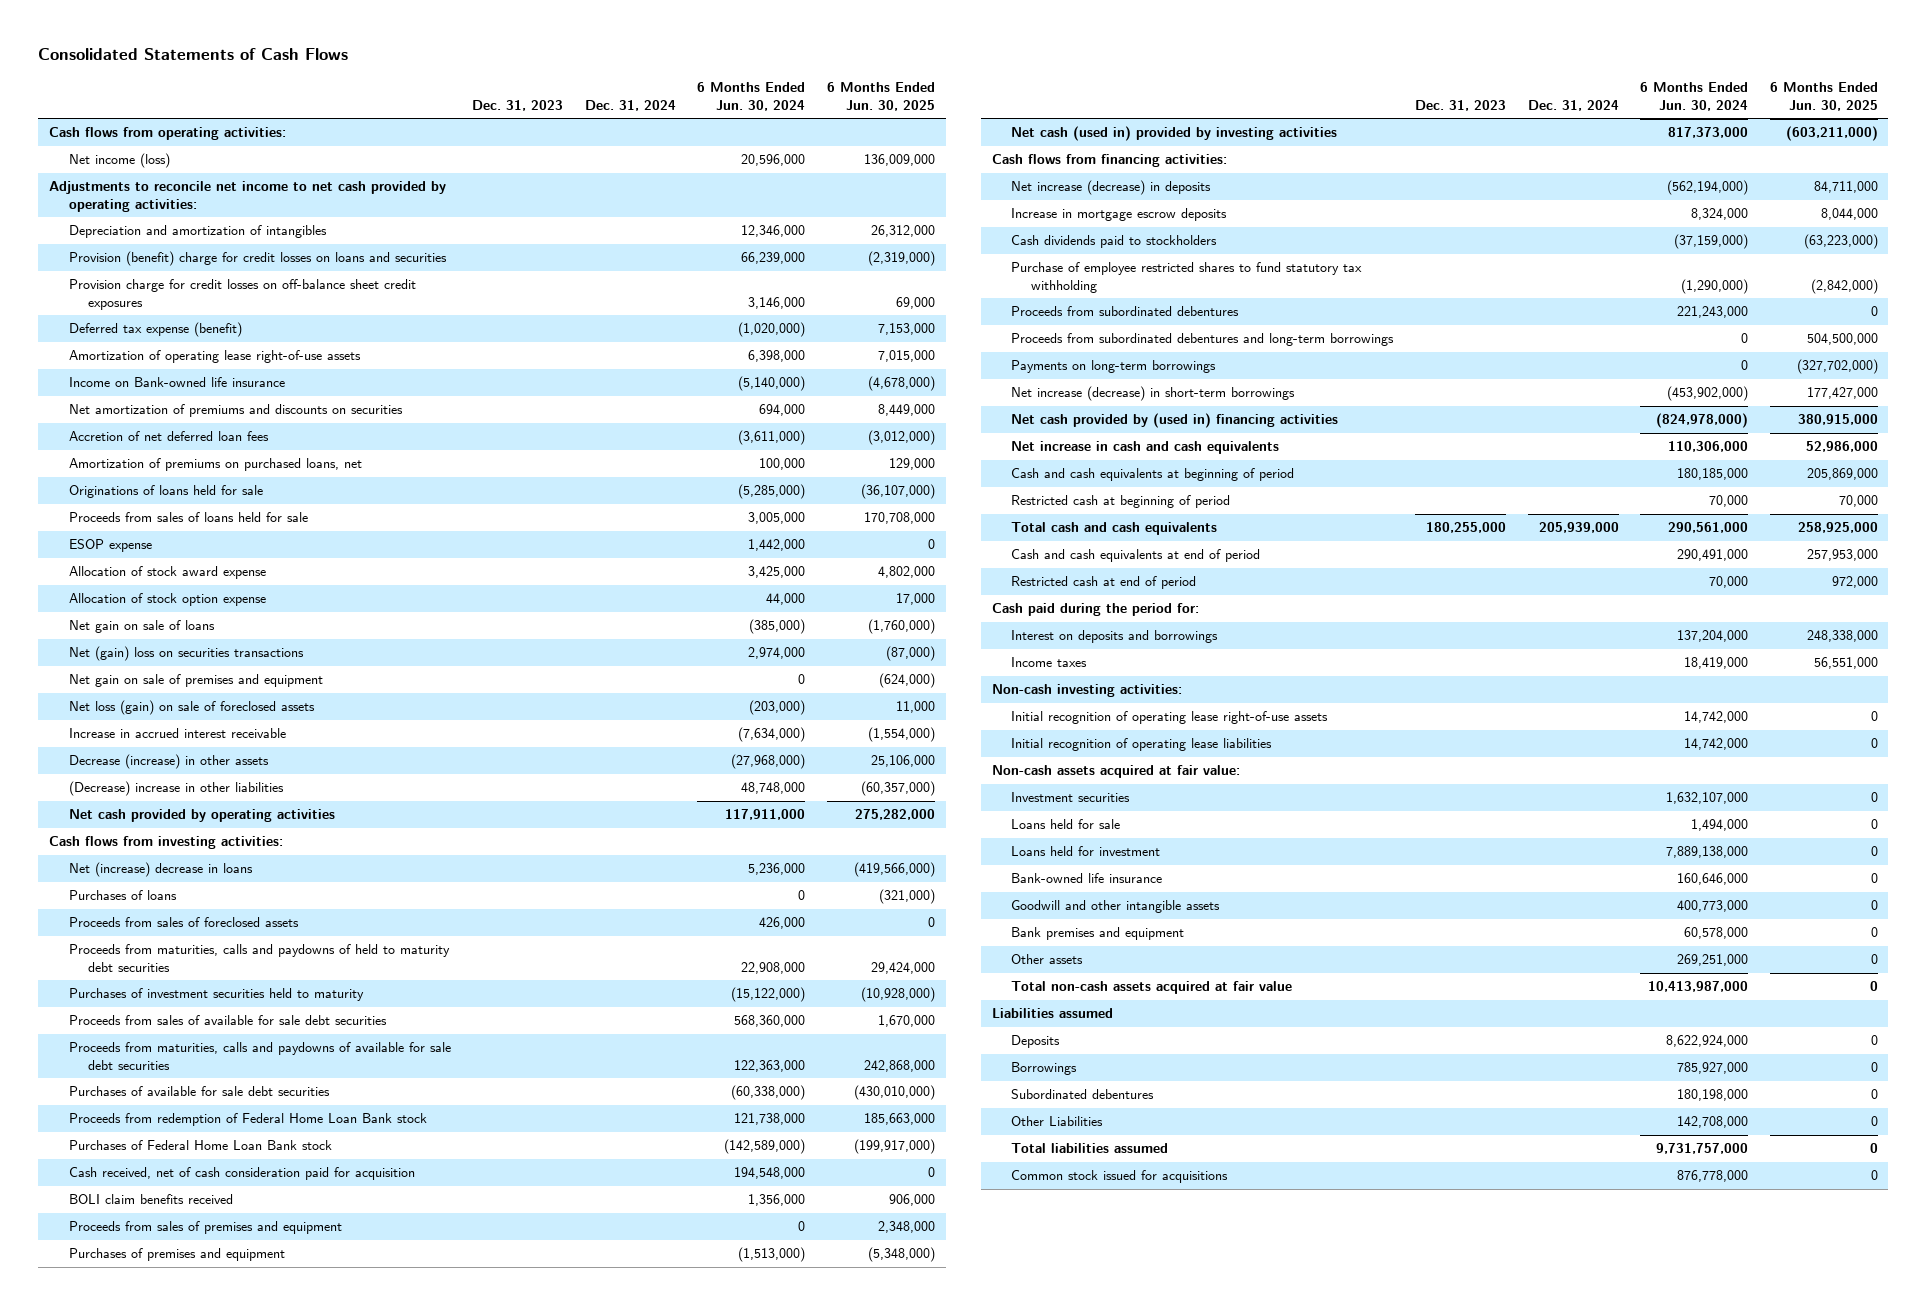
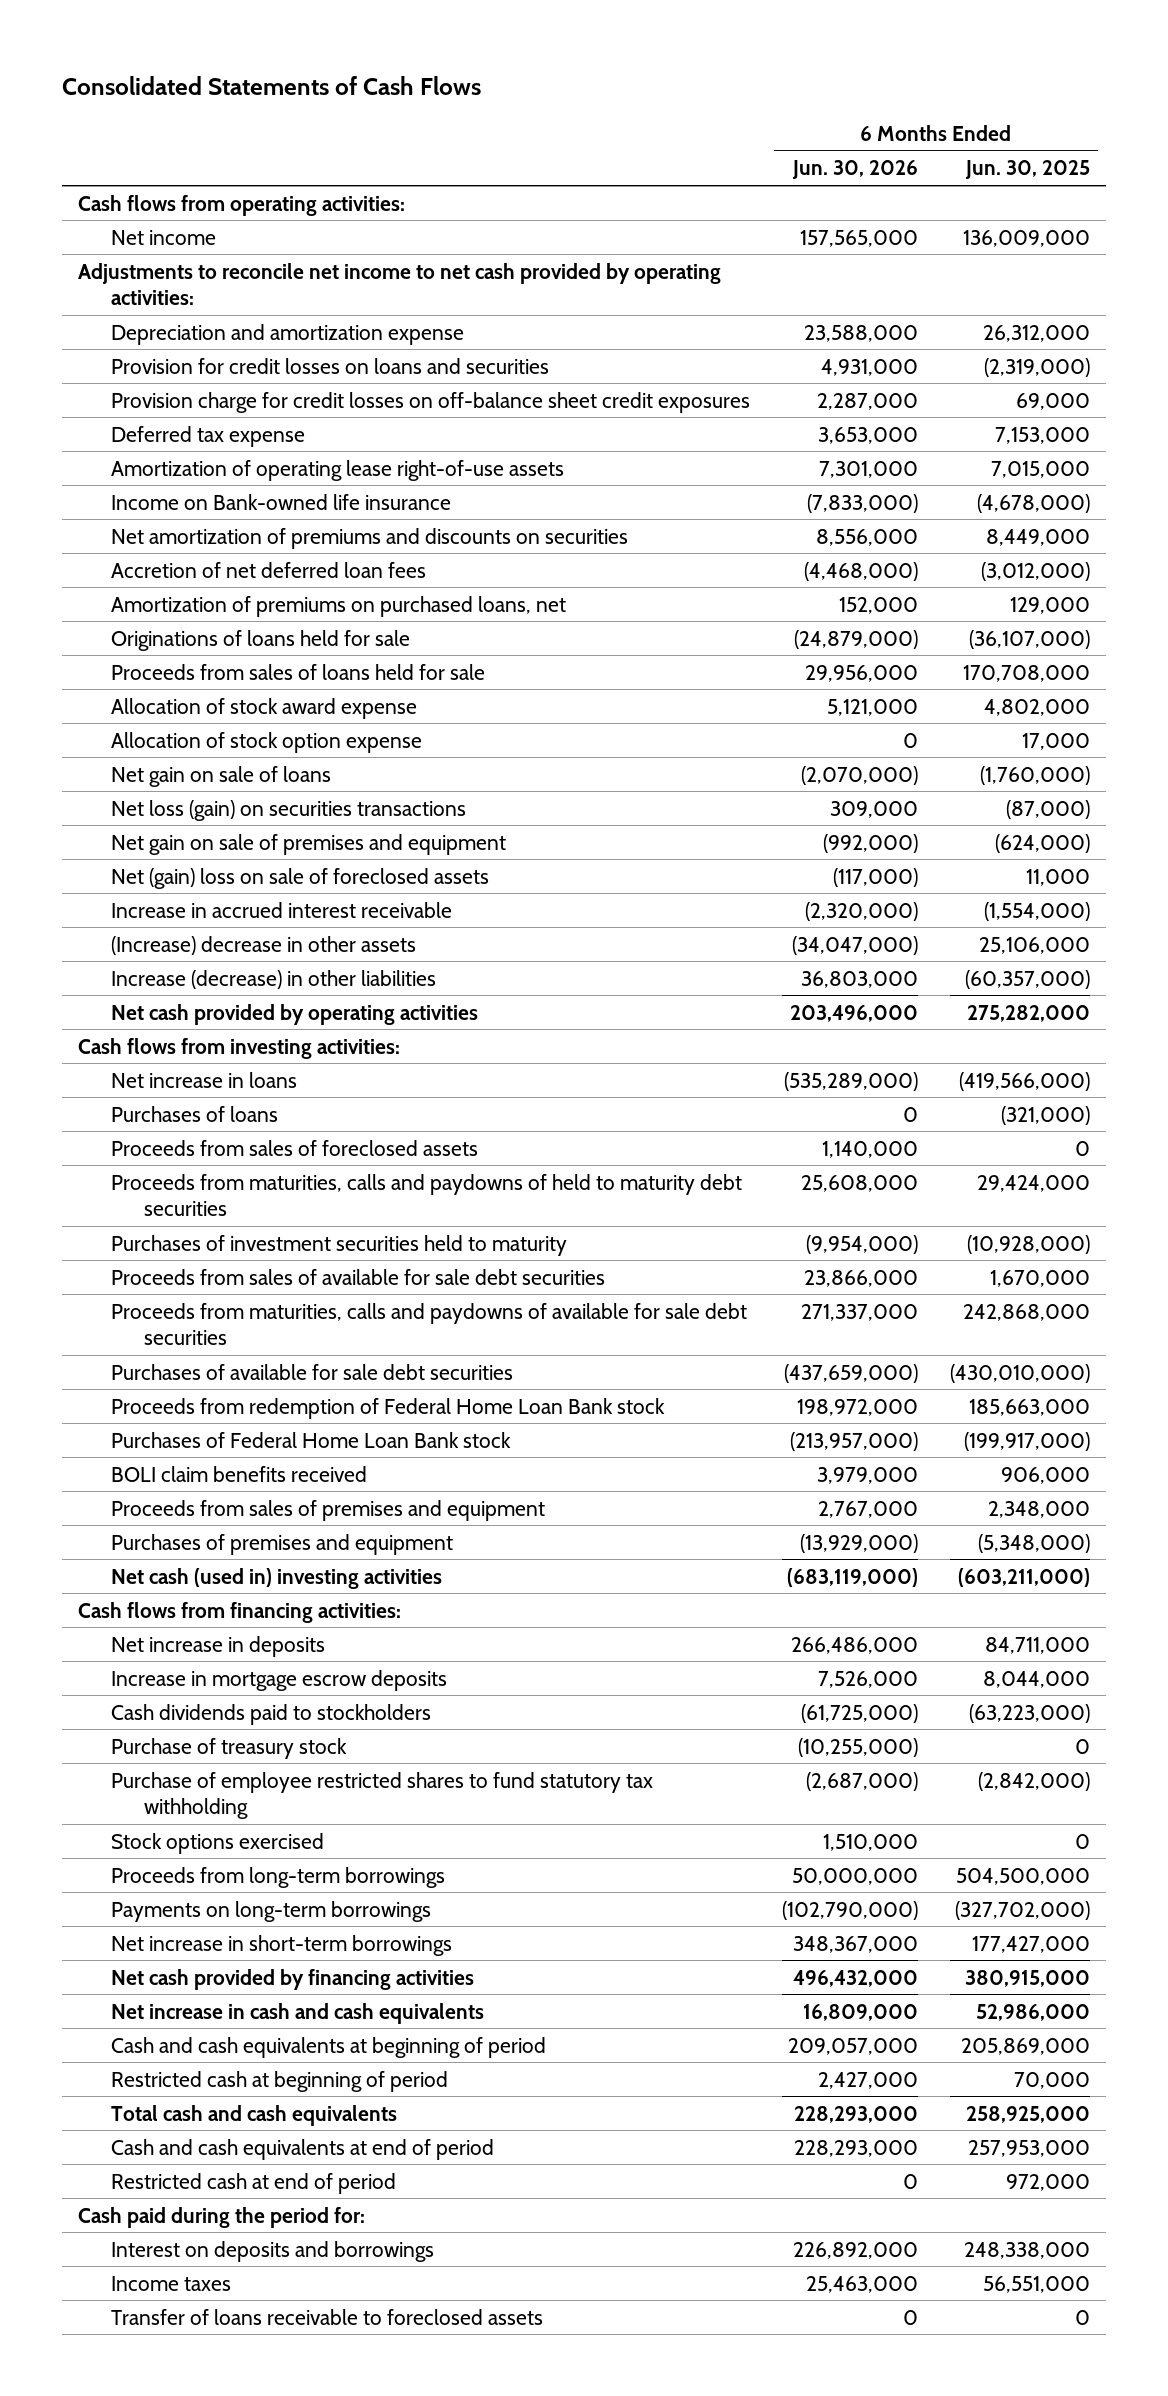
[472,100,564,112] Dec. 31, 2023 -> none
[584,100,676,112] Dec. 31, 2024 -> none
[697,82,806,112] 6 Months Ended Jun. 30, 2024 -> none
none -> [792,160,919,180] Jun. 30, 2026
[68,153,170,169] Net income (loss) -> [111,229,217,245] Net income
[68,225,327,239] Depreciation and amortization of intangibles -> [111,323,465,345] Depreciation and amortization expense
[68,251,447,267] Provision (benefit) charge for credit losses on loans and securities -> [111,357,550,374] Provision for credit losses on loans and securities
[68,322,242,338] Deferred tax expense (benefit) -> [111,425,306,447] Deferred tax expense
[68,539,152,553] ESOP expense -> none
[68,646,304,662] Net (gain) loss on securities transactions -> [111,799,467,821] Net loss (gain) on securities transactions
[68,700,315,716] Net loss (gain) on sale of foreclosed assets -> [111,867,490,889] Net (gain) loss on sale of foreclosed assets
[68,754,269,770] Decrease (increase) in other assets -> [111,935,417,955] (Increase) decrease in other assets
[68,781,284,797] (Decrease) increase in other liabilities -> [111,969,437,989] Increase (decrease) in other liabilities
[68,862,253,878] Net (increase) decrease in loans -> [111,1071,298,1088] Net increase in loans
[68,1167,415,1181] Cash received, net of cash consideration paid for acquisition -> none
[1011,126,1338,142] Net cash (used in) provided by investing activities -> [111,1567,443,1589] Net cash (used in) investing activities
[1011,180,1212,196] Net increase (decrease) in deposits -> [111,1635,326,1657] Net increase in deposits
none -> [111,1737,348,1759] Purchase of treasury stock
[1011,306,1240,317] Proceeds from subordinated debentures -> none
none -> [111,1832,325,1854] Stock options exercised
[1011,333,1395,347] Proceeds from subordinated debentures and long-term borrowings -> [111,1866,446,1888] Proceeds from long-term borrowings
[1011,386,1296,402] Net increase (decrease) in short-term borrowings -> [111,1934,453,1956] Net increase in short-term borrowings
[1011,413,1339,429] Net cash provided by (used in) financing activities -> [111,1968,475,1990] Net cash provided by financing activities
[991,684,1182,698] Non-cash investing activities: -> none
[1011,711,1329,725] Initial recognition of operating lease right-of-use assets -> none
[1011,738,1273,752] Initial recognition of operating lease liabilities -> none
[991,765,1240,779] Non-cash assets acquired at fair value: -> none
[1011,792,1131,803] Investment securities -> none
[1011,819,1121,830] Loans held for sale -> none
[1011,846,1161,857] Loans held for investment -> none
[1011,873,1163,884] Bank-owned life insurance -> none
[1011,900,1221,914] Goodwill and other intangible assets -> none
[1011,927,1185,941] Bank premises and equipment -> none
[1011,954,1084,965] Other assets -> none
[1011,981,1293,995] Total non-cash assets acquired at fair value -> none
[991,1008,1113,1019] Liabilities assumed -> none
[1011,1035,1061,1049] Deposits -> none
[1011,1062,1078,1076] Borrowings -> none
[1011,1089,1155,1100] Subordinated debentures -> none
[1011,1116,1104,1127] Other Liabilities -> none
[1011,1143,1169,1154] Total liabilities assumed -> none
[1011,1170,1229,1184] Common stock issued for acquisitions -> none
none -> [111,2308,544,2325] Transfer of loans receivable to foreclosed assets

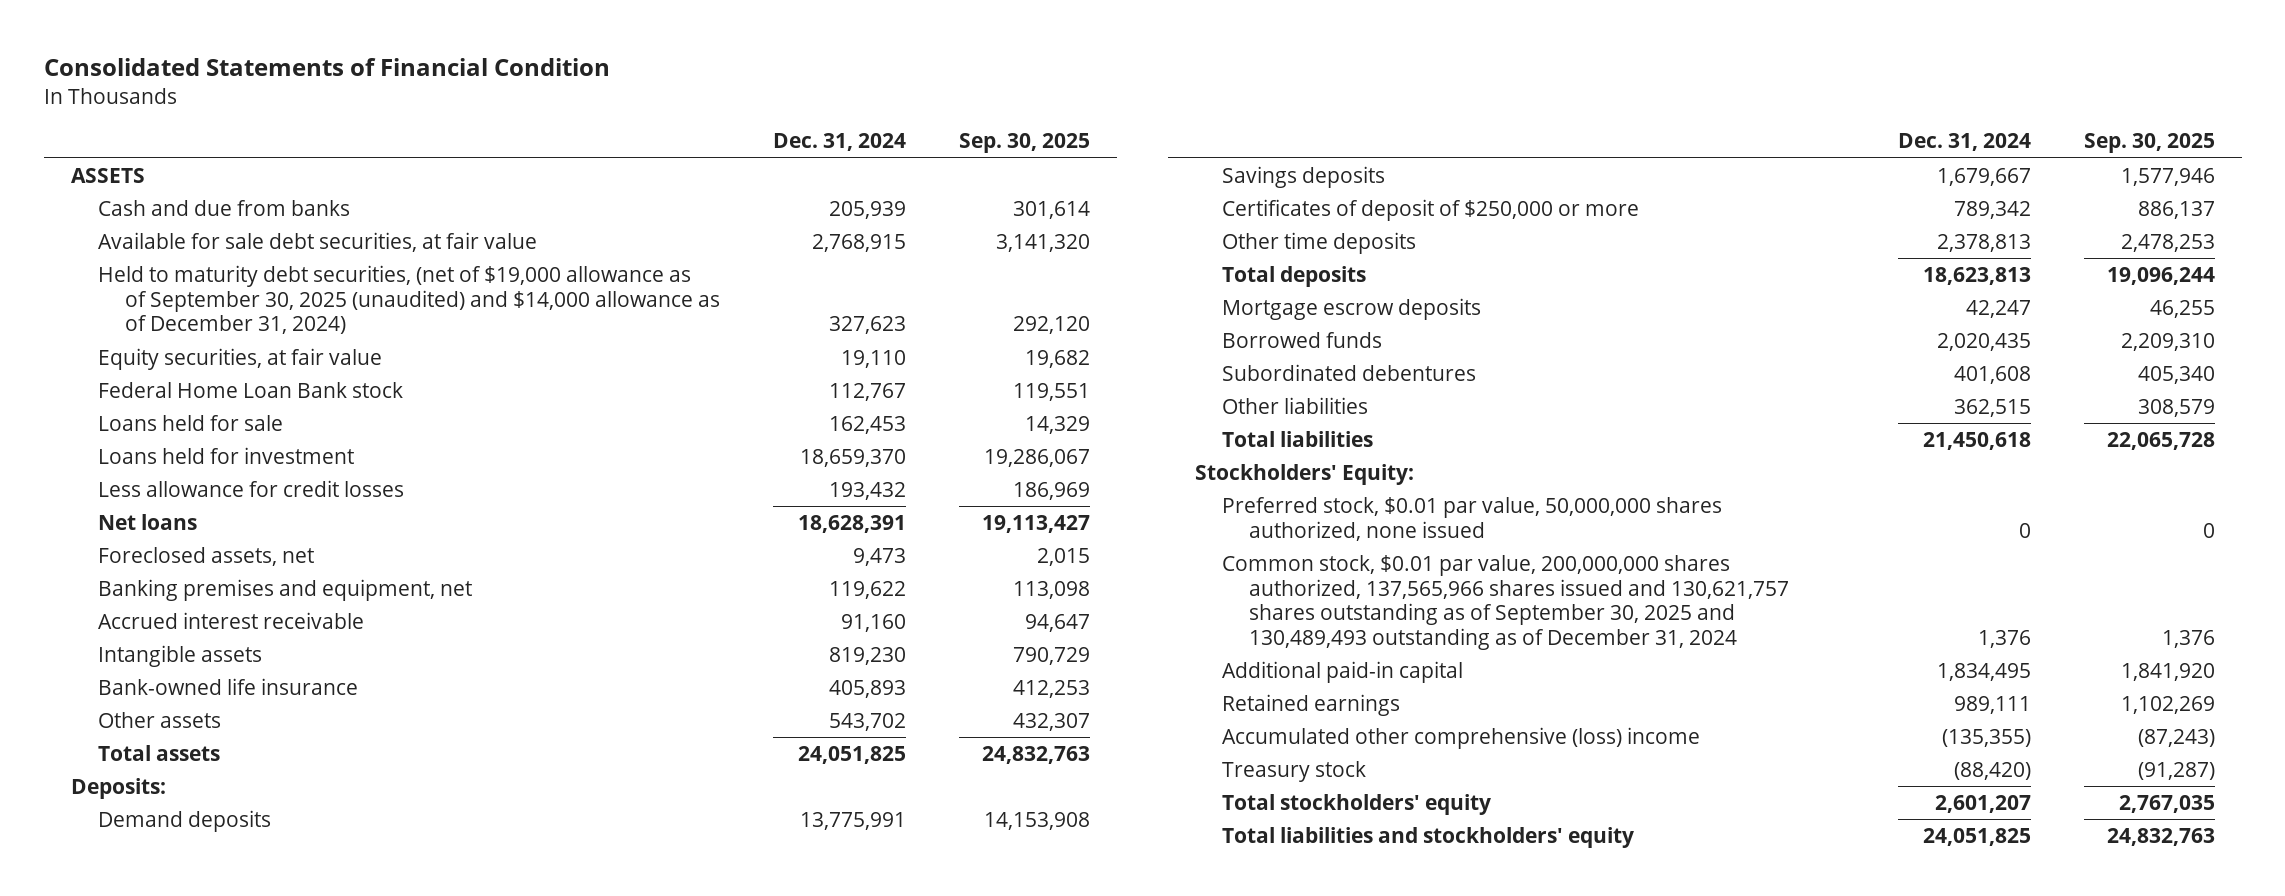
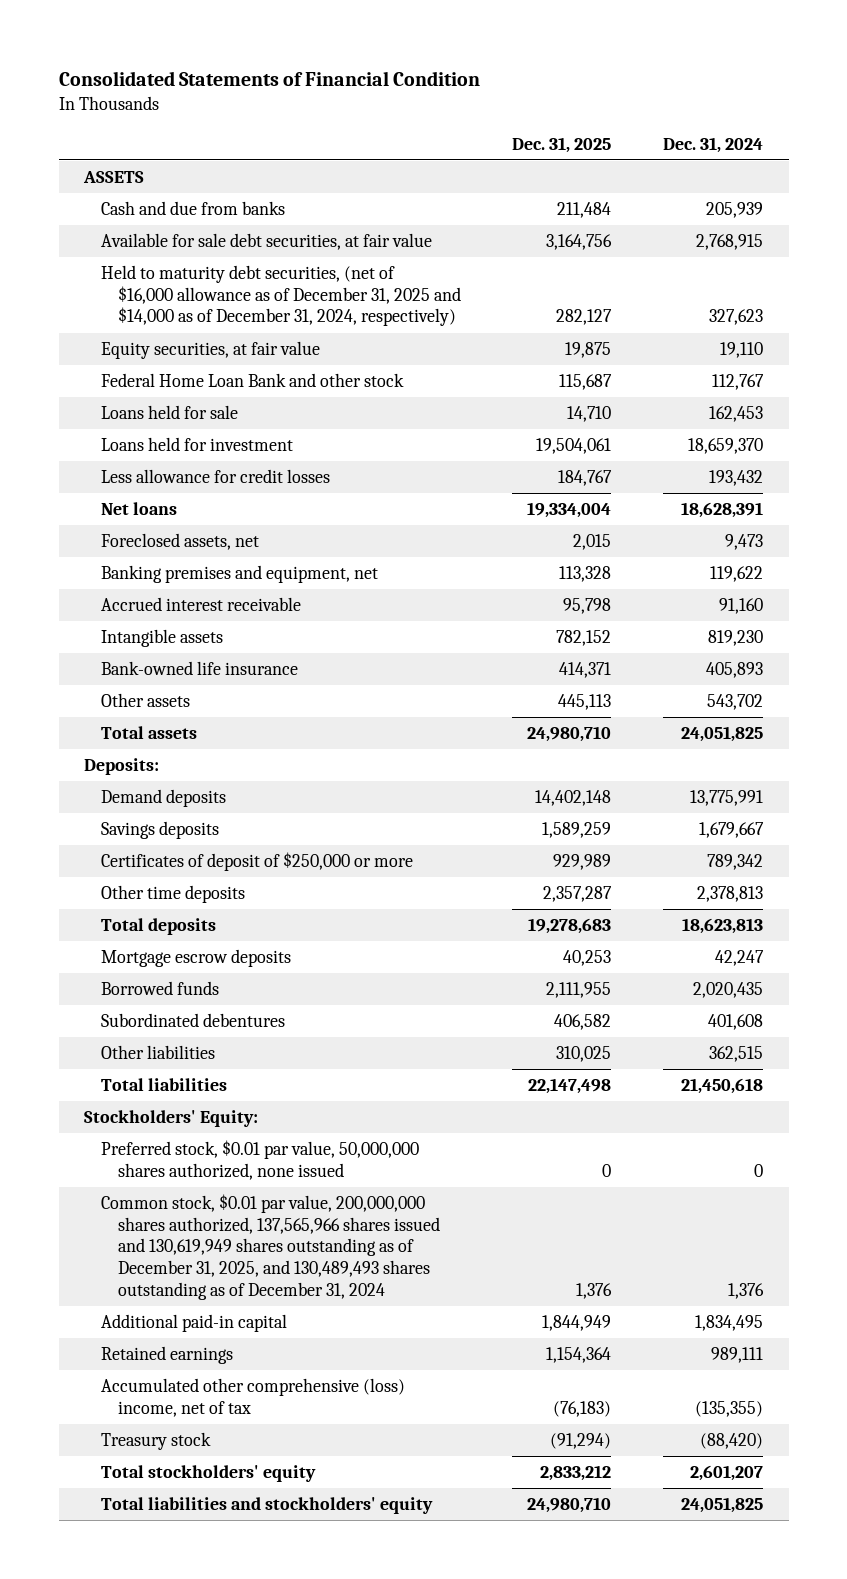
[959,133,1091,154] Sep. 30, 2025 -> none
none -> [512,136,612,153] Dec. 31, 2025
[97,265,720,335] Held to maturity debt securities, (net of $19,000 allowance as of September 30, 2025 (unaudited) and $14,000 allowance as of December 31, 2024) -> [101,265,461,327] Held to maturity debt securities, (net of $16,000 allowance as of December 31, 2025 and $14,000 as of December 31, 2024, respectively)
[97,382,403,399] Federal Home Loan Bank stock -> [101,373,405,388] Federal Home Loan Bank and other stock
[1222,555,1790,650] Common stock, $0.01 par value, 200,000,000 shares authorized, 137,565,966 shares issued and 130,621,757 shares outstanding as of September 30, 2025 and 130,489,493 outstanding as of December 31, 2024 -> [101,1194,440,1300] Common stock, $0.01 par value, 200,000,000 shares authorized, 137,565,966 shares issued and 130,619,949 shares outstanding as of December 31, 2025, and 130,489,493 shares outstanding as of December 31, 2024
[1222,727,1701,750] Accumulated other comprehensive (loss) income -> [101,1378,406,1417] Accumulated other comprehensive (loss) income, net of tax

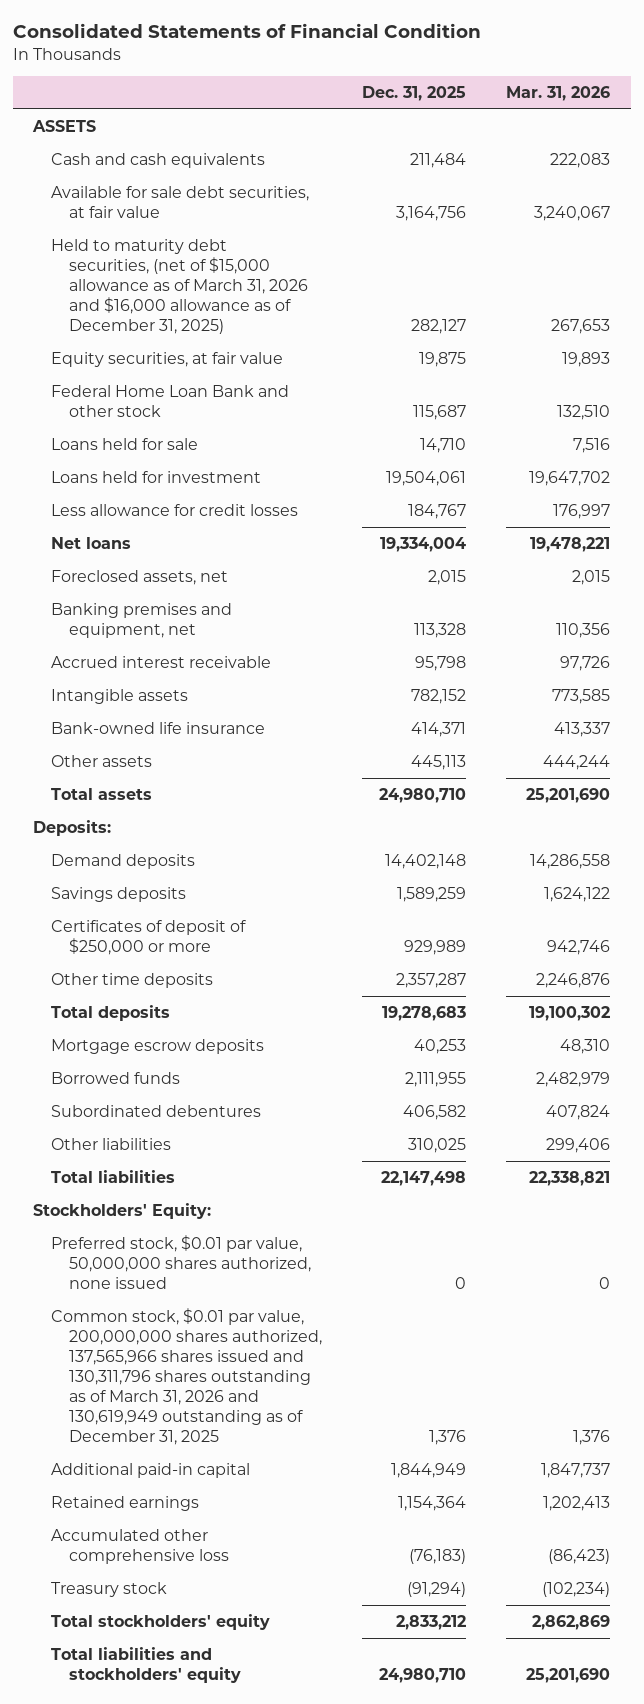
[662,136,763,153] Dec. 31, 2024 -> none
none -> [506,85,611,101] Mar. 31, 2026
[101,201,286,216] Cash and due from banks -> [51,153,266,169] Cash and cash equivalents
[101,265,461,327] Held to maturity debt securities, (net of $16,000 allowance as of December 31, 2025 and $14,000 as of December 31, 2024, respectively) -> [51,239,308,334] Held to maturity debt securities, (net of $15,000 allowance as of March 31, 2026 and $16,000 allowance as of December 31, 2025)
[101,1194,440,1300] Common stock, $0.01 par value, 200,000,000 shares authorized, 137,565,966 shares issued and 130,619,949 shares outstanding as of December 31, 2025, and 130,489,493 shares outstanding as of December 31, 2024 -> [51,1308,322,1445] Common stock, $0.01 par value, 200,000,000 shares authorized, 137,565,966 shares issued and 130,311,796 shares outstanding as of March 31, 2026 and 130,619,949 outstanding as of December 31, 2025
[101,1378,406,1417] Accumulated other comprehensive (loss) income, net of tax -> [51,1529,229,1565] Accumulated other comprehensive loss

